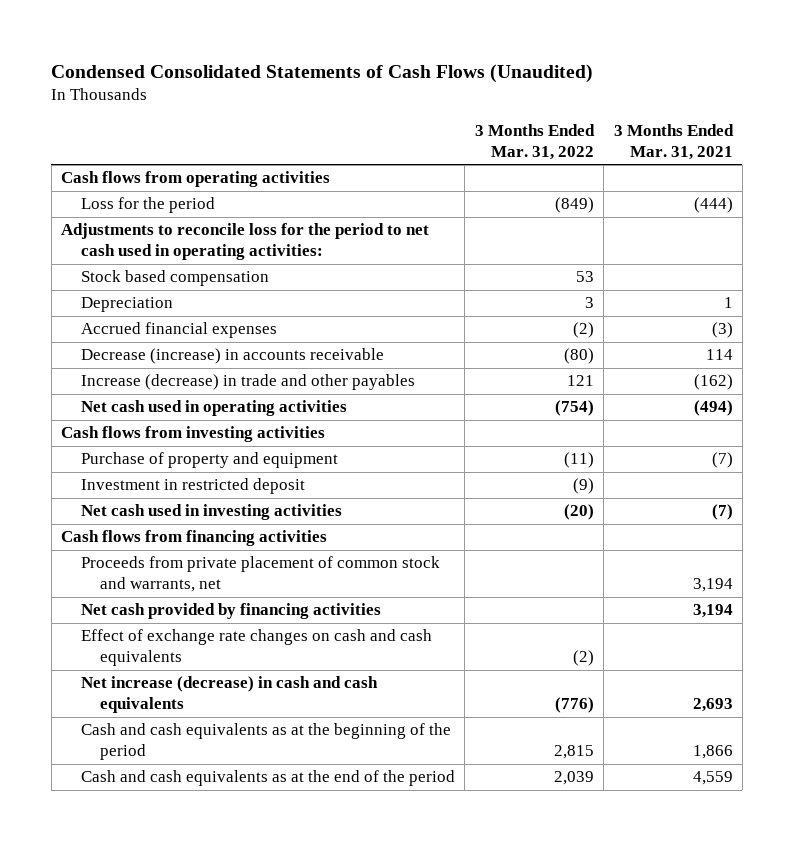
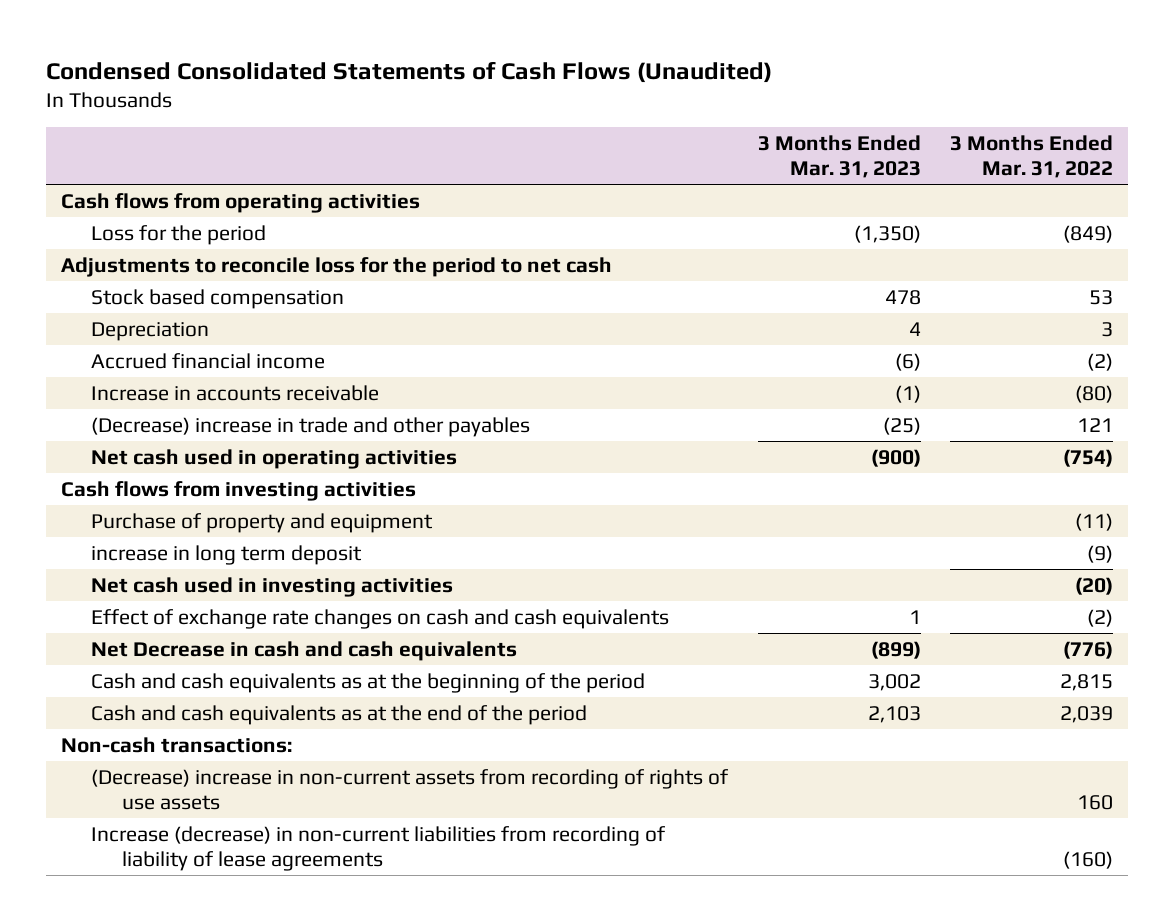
[613,123,734,160] 3 Months Ended Mar. 31, 2021 -> none
none -> [757,134,921,179] 3 Months Ended Mar. 31, 2023
[61,223,430,261] Adjustments to reconcile loss for the period to net cash used in operating activities: -> [60,256,612,277] Adjustments to reconcile loss for the period to net cash
[80,322,277,339] Accrued financial expenses -> [91,352,326,369] Accrued financial income
[80,348,384,365] Decrease (increase) in accounts receivable -> [91,384,380,401] Increase in accounts receivable
[80,374,415,391] Increase (decrease) in trade and other payables -> [91,416,531,437] (Decrease) increase in trade and other payables
[80,478,305,495] Investment in restricted deposit -> none
none -> [91,544,363,565] increase in long term deposit
[61,530,328,547] Cash flows from financing activities -> none
[80,556,440,593] Proceeds from private placement of common stock and warrants, net -> none
[80,603,381,620] Net cash provided by financing activities -> none
[80,676,378,714] Net increase (decrease) in cash and cash equivalents -> [91,640,518,661] Net Decrease in cash and cash equivalents
none -> [60,736,292,753] Non-cash transactions:
none -> [91,768,730,810] (Decrease) increase in non-current assets from recording of rights of use assets
none -> [91,825,667,871] Increase (decrease) in non-current liabilities from recording of liability of lease agreements

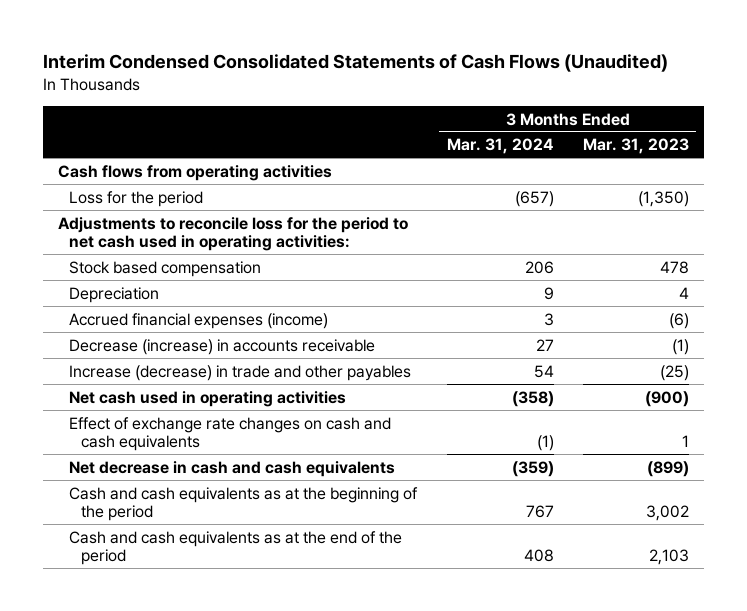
[46,60,773,83] Condensed Consolidated Statements of Cash Flows (Unaudited) -> [43,54,669,73] Interim Condensed Consolidated Statements of Cash Flows (Unaudited)
[949,134,1113,179] 3 Months Ended Mar. 31, 2022 -> none
none -> [446,138,554,155] Mar. 31, 2024
[60,256,612,277] Adjustments to reconcile loss for the period to net cash -> [57,216,408,252] Adjustments to reconcile loss for the period to net cash used in operating activities:
[91,352,326,369] Accrued financial income -> [69,312,329,329] Accrued financial expenses (income)
[91,384,380,401] Increase in accounts receivable -> [69,338,376,355] Decrease (increase) in accounts receivable
[91,416,531,437] (Decrease) increase in trade and other payables -> [69,364,412,381] Increase (decrease) in trade and other payables
[60,480,416,501] Cash flows from investing activities -> none
[91,512,434,533] Purchase of property and equipment -> none
[91,544,363,565] increase in long term deposit -> none
[91,576,454,597] Net cash used in investing activities -> none
[91,640,518,661] Net Decrease in cash and cash equivalents -> [69,460,396,477] Net decrease in cash and cash equivalents
[60,736,292,753] Non-cash transactions: -> none
[91,768,730,810] (Decrease) increase in non-current assets from recording of rights of use assets -> none
[91,825,667,871] Increase (decrease) in non-current liabilities from recording of liability of lease agreements -> none

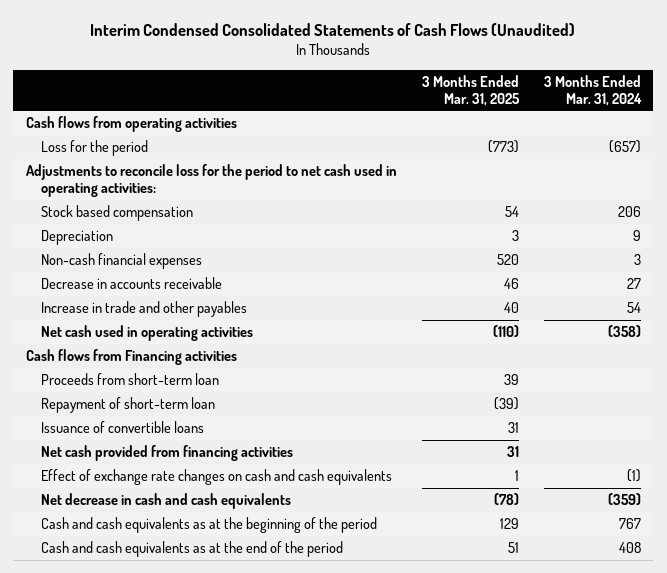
[583,138,690,155] Mar. 31, 2023 -> none
none -> [421,74,520,107] 3 Months Ended Mar. 31, 2025
[69,312,329,329] Accrued financial expenses (income) -> none
none -> [40,253,202,270] Non-cash financial expenses
[69,338,376,355] Decrease (increase) in accounts receivable -> [40,277,222,290] Decrease in accounts receivable
[69,364,412,381] Increase (decrease) in trade and other payables -> [40,301,247,318] Increase in trade and other payables
none -> [25,349,237,366] Cash flows from Financing activities
none -> [40,373,219,386] Proceeds from short-term loan
none -> [40,397,215,414] Repayment of short-term loan
none -> [40,421,204,434] Issuance of convertible loans
none -> [40,445,293,462] Net cash provided from financing activities

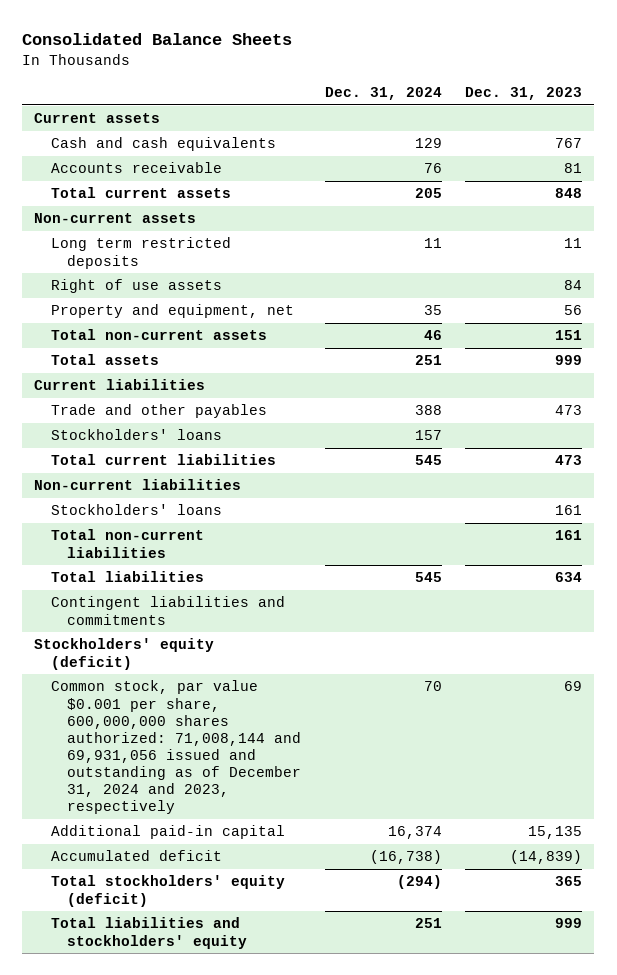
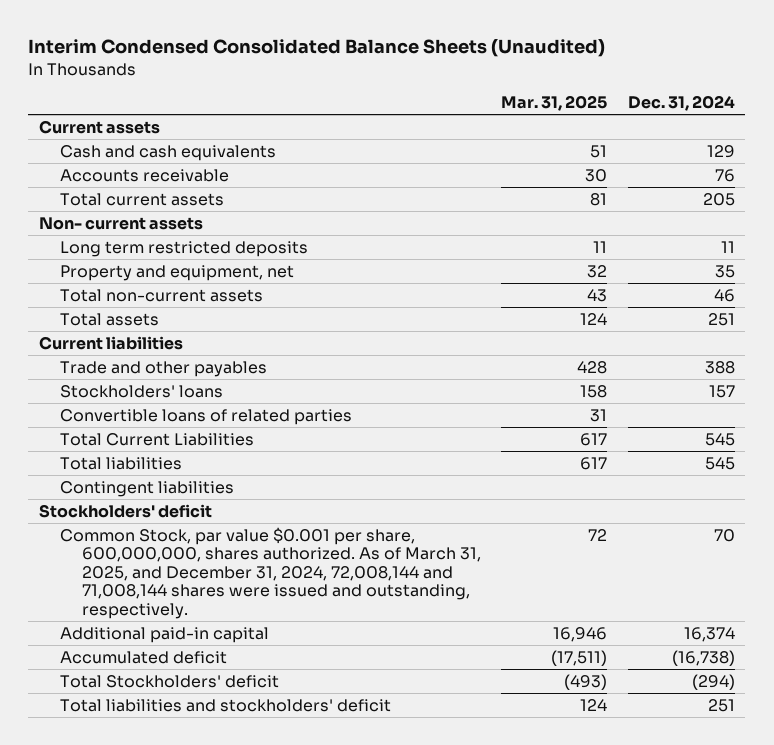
[22,33,293,46] Consolidated Balance Sheets -> [28,39,606,58] Interim Condensed Consolidated Balance Sheets (Unaudited)
[465,86,583,100] Dec. 31, 2023 -> none
none -> [501,95,608,112] Mar. 31, 2025
[34,213,197,224] Non-current assets -> [38,216,203,230] Non- current assets
[50,279,222,294] Right of use assets -> none
[34,479,242,491] Non-current liabilities -> none
[50,504,222,516] Stockholders' loans -> none
[50,529,204,558] Total non-current liabilities -> none
none -> [60,408,353,425] Convertible loans of related parties
[50,454,276,466] Total current liabilities -> [60,432,255,446] Total Current Liabilities
[50,596,285,625] Contingent liabilities and commitments -> [60,480,235,497] Contingent liabilities
[34,638,215,670] Stockholders' equity (deficit) -> [38,503,212,518] Stockholders' deficit
[50,680,302,815] Common stock, par value $0.001 per share, 600,000,000 shares authorized: 71,008,144 and 69,931,056 issued and outstanding as of December 31, 2024 and 2023, respectively -> [60,526,482,619] Common Stock, par value $0.001 per share, 600,000,000, shares authorized. As of March 31, 2025, and December 31, 2024, 72,008,144 and 71,008,144 shares were issued and outstanding, respectively.
[50,875,285,907] Total stockholders' equity (deficit) -> [60,674,280,688] Total Stockholders' deficit
[50,917,248,949] Total liabilities and stockholders' equity -> [60,698,392,712] Total liabilities and stockholders' deficit

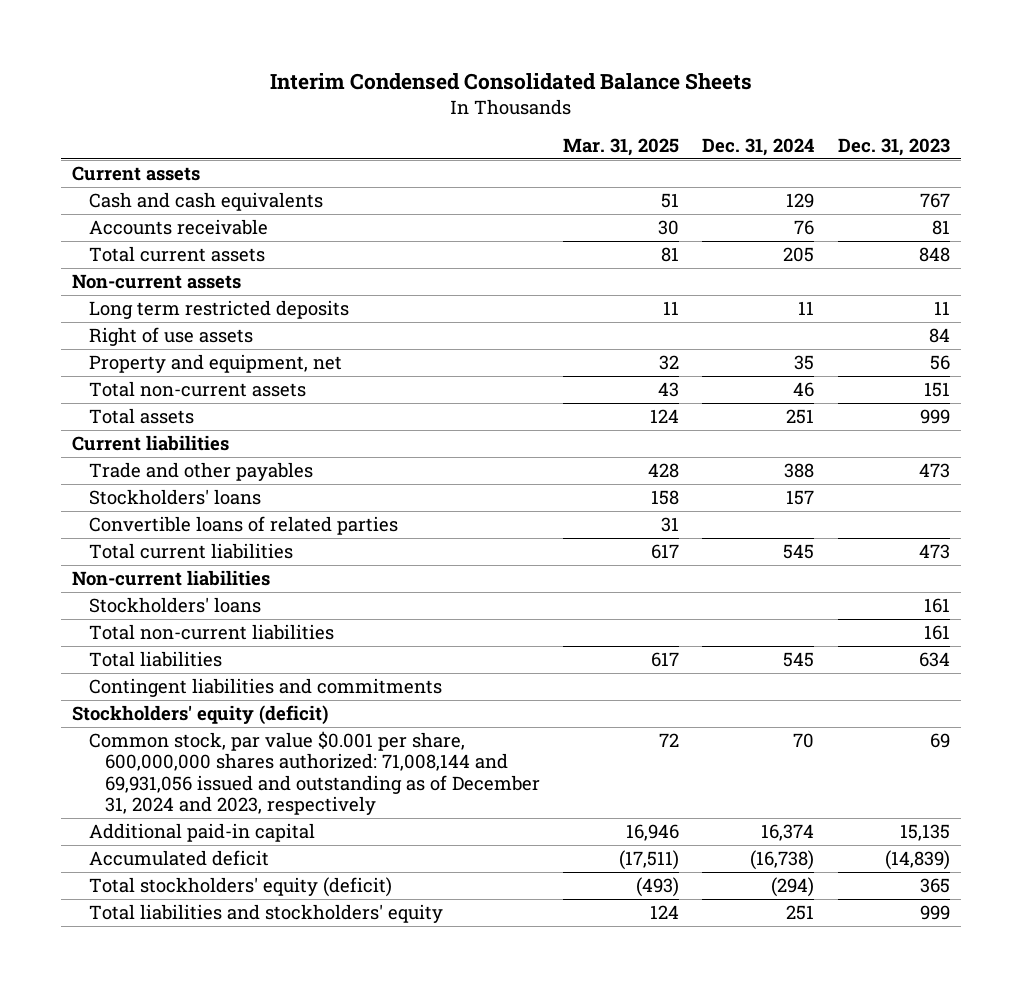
[28,39,606,58] Interim Condensed Consolidated Balance Sheets (Unaudited) -> [270,73,753,91] Interim Condensed Consolidated Balance Sheets
none -> [837,138,950,157] Dec. 31, 2023
[38,216,203,230] Non- current assets -> [72,273,242,289] Non-current assets
none -> [88,326,253,346] Right of use assets
[60,432,255,446] Total Current Liabilities -> [88,542,293,559] Total current liabilities
none -> [72,569,271,586] Non-current liabilities
none -> [88,596,261,613] Stockholders' loans
none -> [88,623,334,640] Total non-current liabilities
[60,480,235,497] Contingent liabilities -> [88,677,442,697] Contingent liabilities and commitments
[38,503,212,518] Stockholders' deficit -> [72,704,329,725] Stockholders' equity (deficit)
[60,526,482,619] Common Stock, par value $0.001 per share, 600,000,000, shares authorized. As of March 31, 2025, and December 31, 2024, 72,008,144 and 71,008,144 shares were issued and outstanding, respectively. -> [88,730,540,816] Common stock, par value $0.001 per share, 600,000,000 shares authorized: 71,008,144 and 69,931,056 issued and outstanding as of December 31, 2024 and 2023, respectively
[60,674,280,688] Total Stockholders' deficit -> [88,876,392,897] Total stockholders' equity (deficit)
[60,698,392,712] Total liabilities and stockholders' deficit -> [88,903,443,923] Total liabilities and stockholders' equity

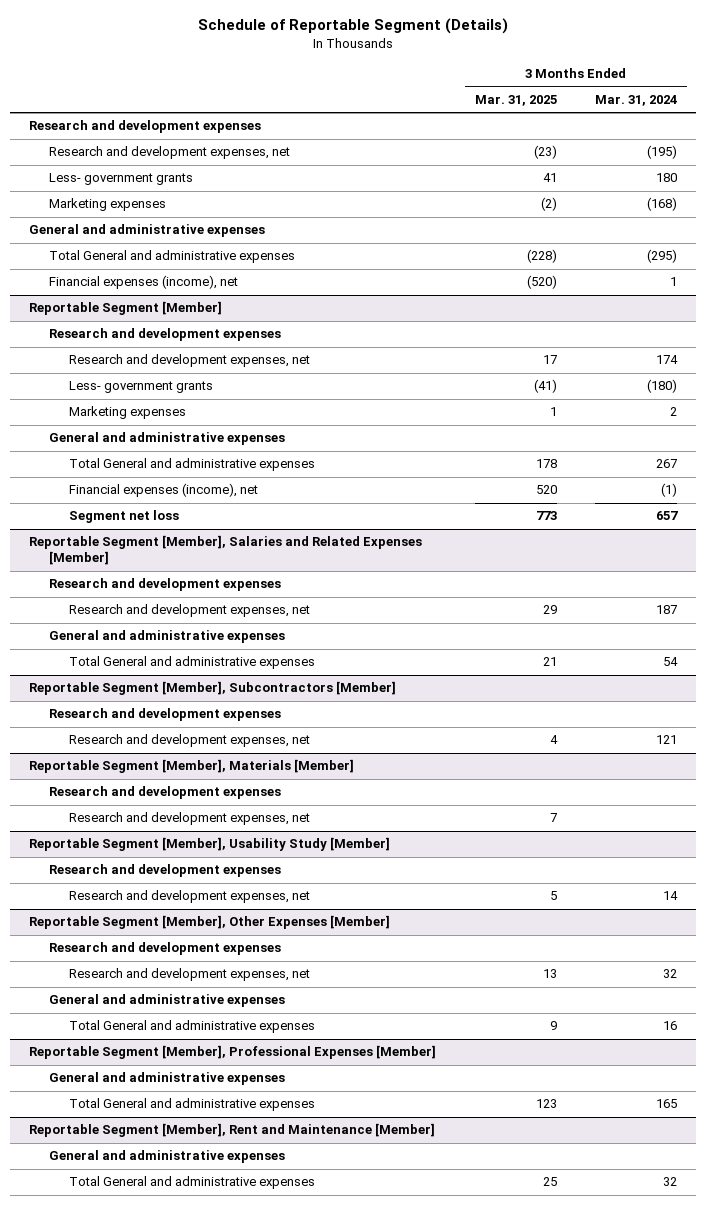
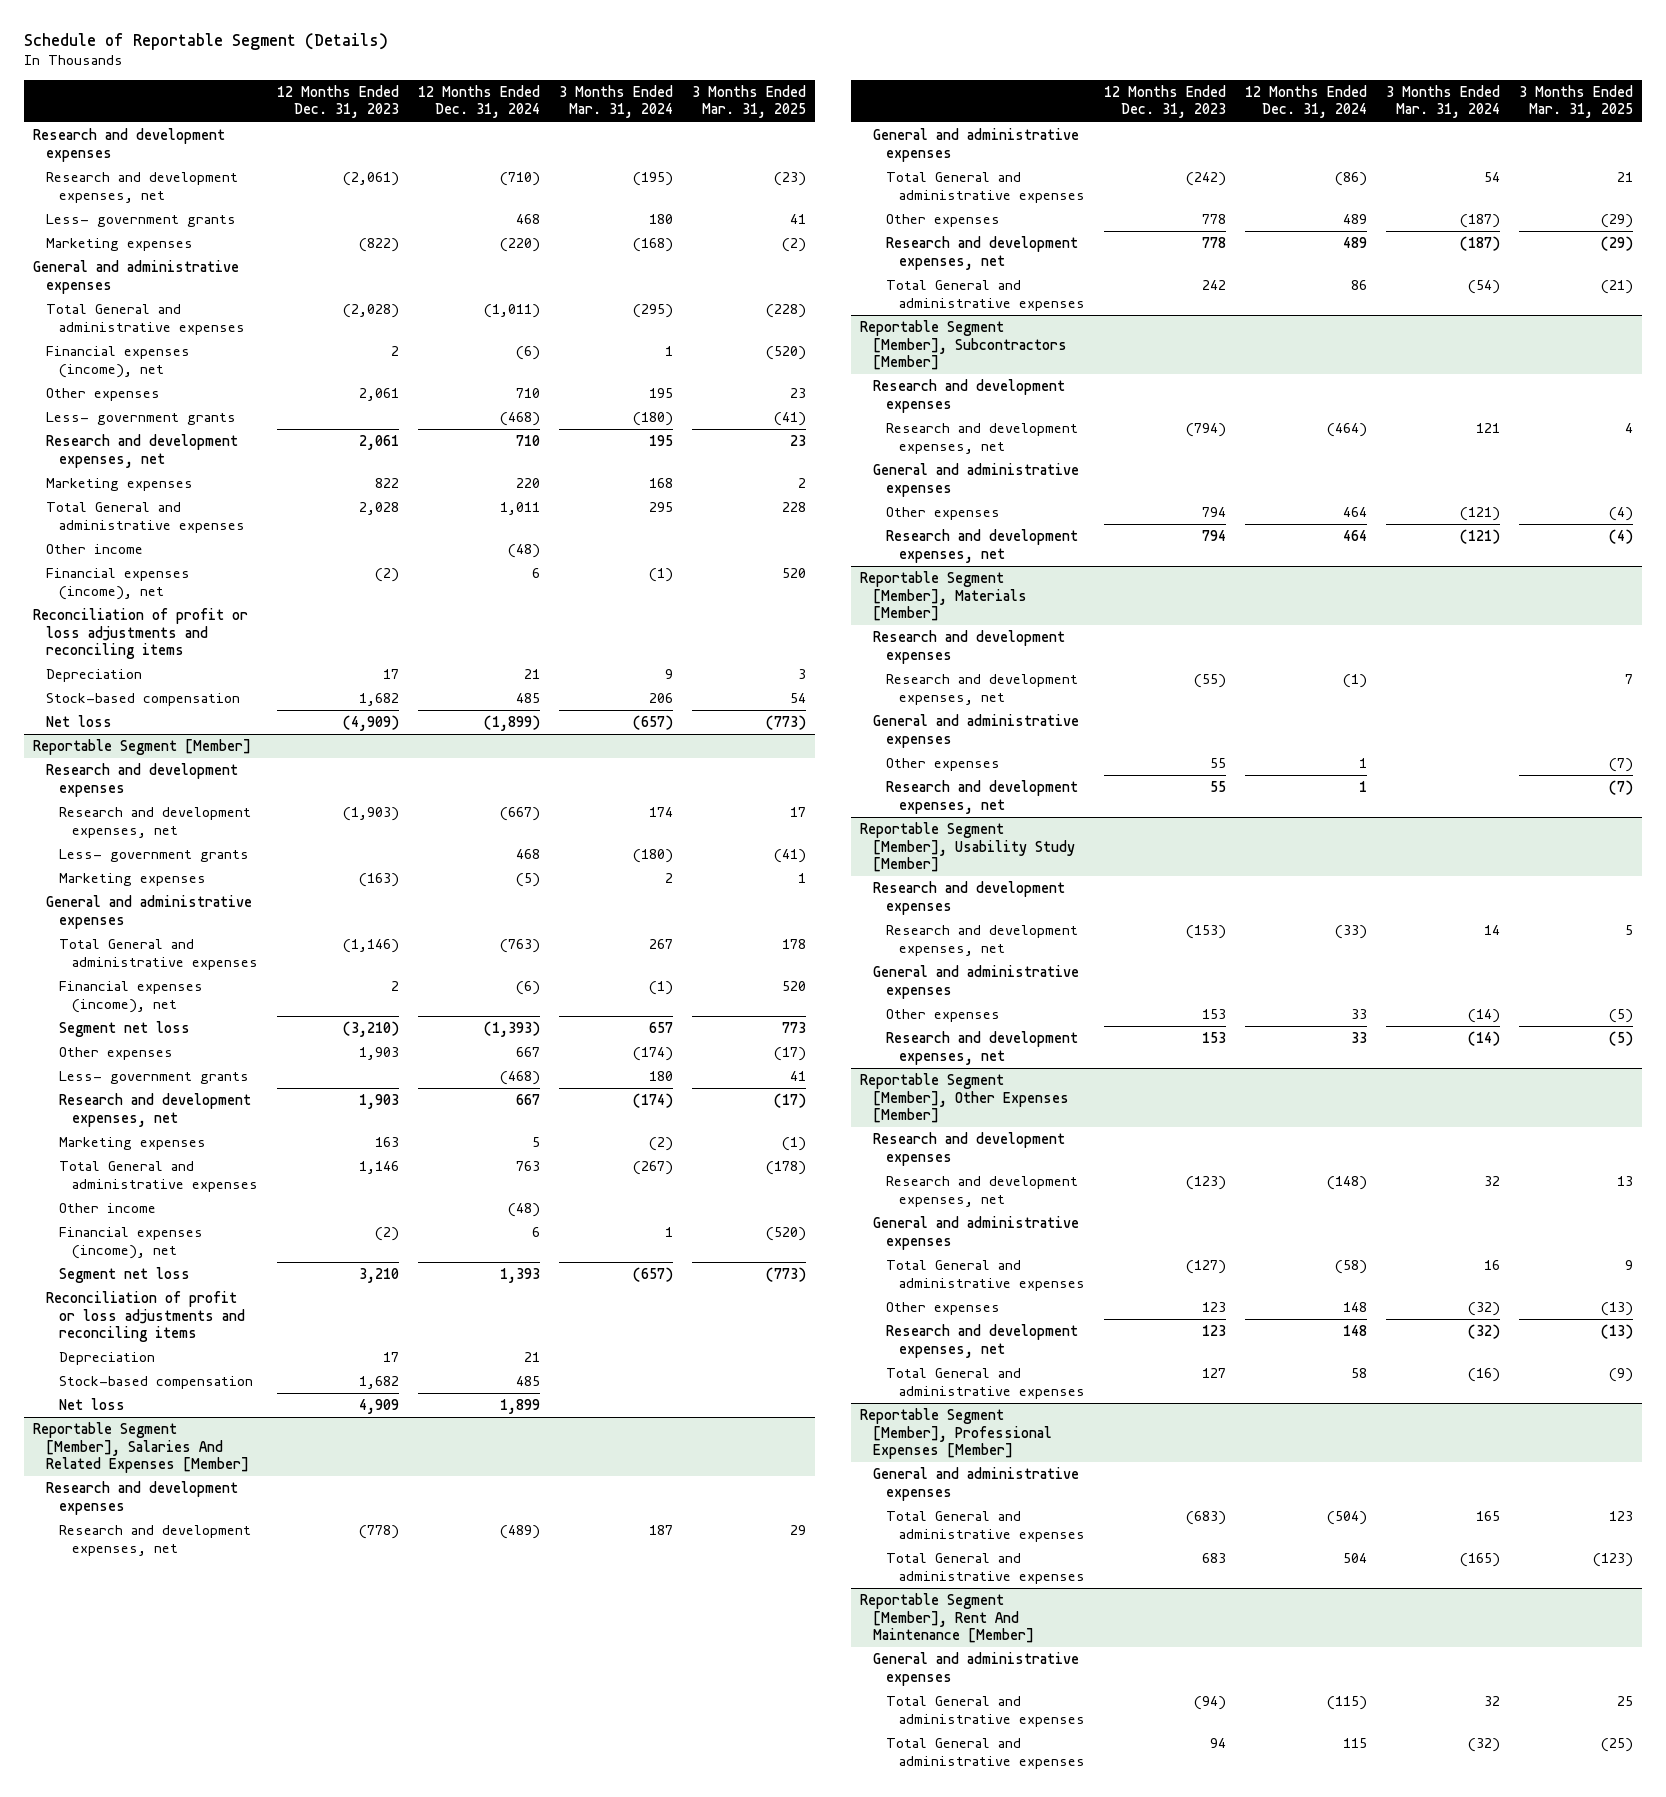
none -> [276,84,399,119] 12 Months Ended Dec. 31, 2023
none -> [417,84,540,119] 12 Months Ended Dec. 31, 2024
none -> [46,388,161,402] Other expenses
none -> [46,412,237,426] Less- government grants
none -> [46,434,239,468] Research and development expenses, net
none -> [46,478,194,492] Marketing expenses
none -> [46,502,246,533] Total General and administrative expenses
none -> [46,544,144,555] Other income
none -> [46,568,191,600] Financial expenses (income), net
none -> [33,608,249,659] Reconciliation of profit or loss adjustments and reconciling items
none -> [46,669,143,683] Depreciation
none -> [46,693,241,707] Stock-based compensation
none -> [46,715,113,728] Net loss
none -> [59,1047,174,1061] Other expenses
none -> [59,1071,250,1085] Less- government grants
none -> [59,1093,252,1127] Research and development expenses, net
none -> [59,1137,207,1151] Marketing expenses
none -> [59,1161,258,1192] Total General and administrative expenses
none -> [59,1203,157,1214] Other income
none -> [59,1227,204,1259] Financial expenses (income), net
none -> [59,1267,191,1284] Segment net loss
none -> [46,1291,246,1342] Reconciliation of profit or loss adjustments and reconciling items
none -> [59,1352,156,1366] Depreciation
none -> [59,1376,254,1390] Stock-based compensation
none -> [59,1398,126,1411] Net loss
[29,535,423,566] Reportable Segment [Member], Salaries and Related Expenses [Member] -> [33,1422,250,1473] Reportable Segment [Member], Salaries And Related Expenses [Member]
none -> [885,214,1000,228] Other expenses
none -> [885,236,1078,270] Research and development expenses, net
none -> [885,280,1085,311] Total General and administrative expenses
none -> [873,463,1080,497] General and administrative expenses
none -> [885,507,1000,521] Other expenses
none -> [885,529,1078,563] Research and development expenses, net
none -> [873,714,1080,748] General and administrative expenses
none -> [885,758,1000,772] Other expenses
none -> [885,780,1078,814] Research and development expenses, net
none -> [873,965,1080,999] General and administrative expenses
none -> [885,1009,1000,1023] Other expenses
none -> [885,1031,1078,1065] Research and development expenses, net
none -> [885,1302,1000,1316] Other expenses
none -> [885,1324,1078,1358] Research and development expenses, net
none -> [885,1368,1085,1399] Total General and administrative expenses
none -> [885,1553,1085,1584] Total General and administrative expenses
[29,1123,436,1138] Reportable Segment [Member], Rent and Maintenance [Member] -> [860,1593,1035,1643] Reportable Segment [Member], Rent And Maintenance [Member]
none -> [885,1738,1085,1769] Total General and administrative expenses

